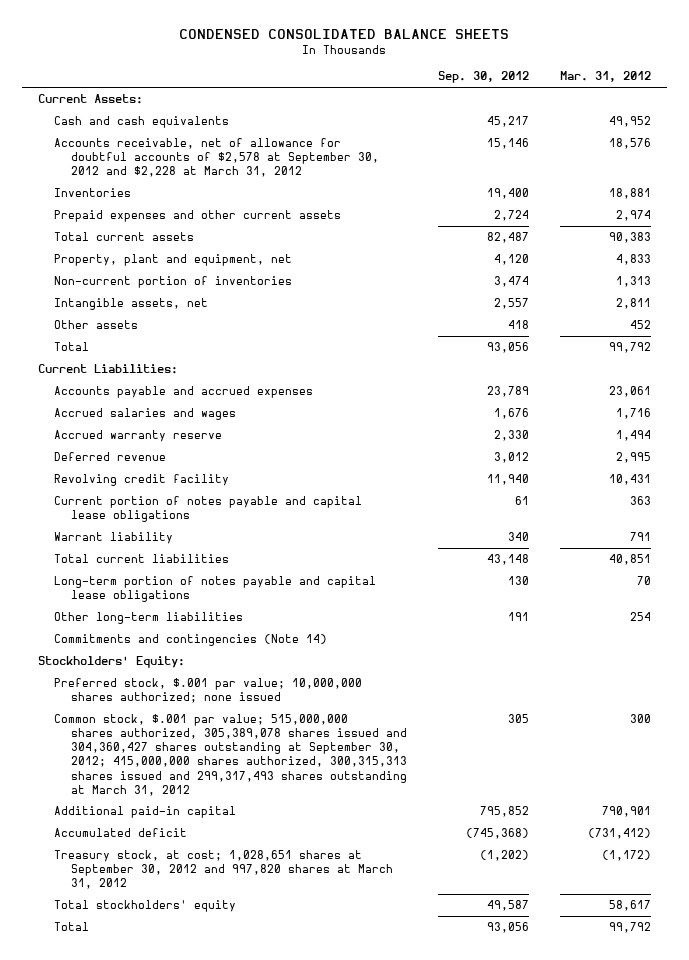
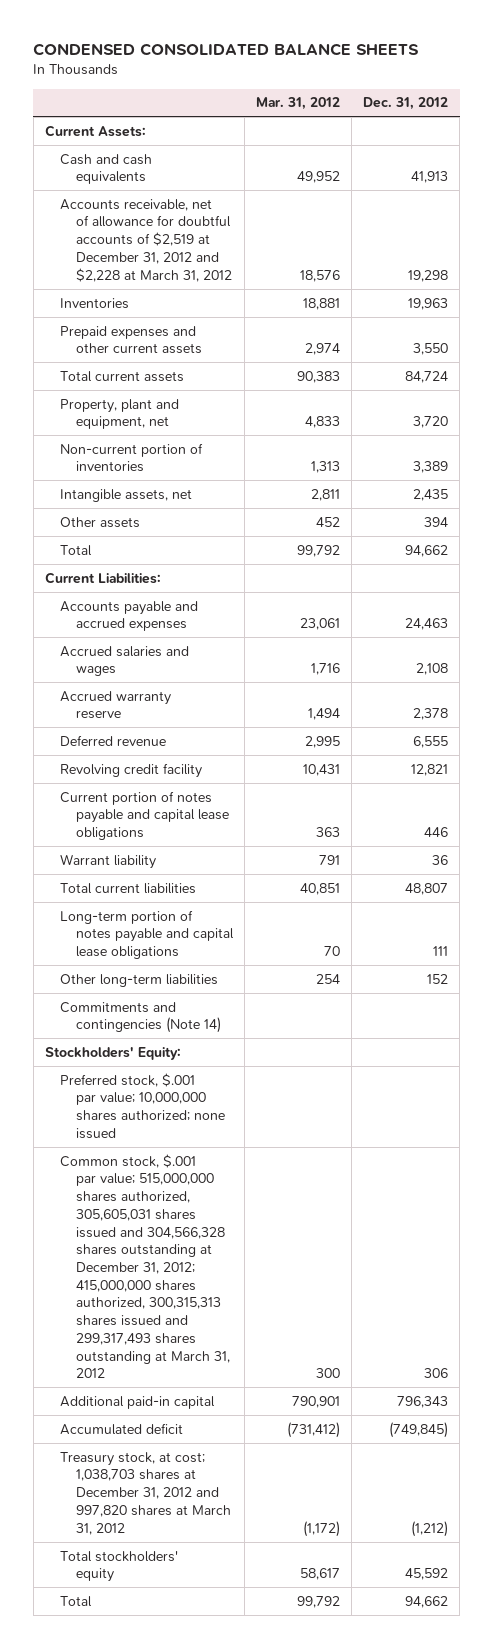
[437,71,529,84] Sep. 30, 2012 -> none
none -> [363,97,449,111] Dec. 31, 2012
[54,138,379,178] Accounts receivable, net of allowance for doubtful accounts of $2,578 at September 30, 2012 and $2,228 at March 31, 2012 -> [60,198,232,282] Accounts receivable, net of allowance for doubtful accounts of $2,519 at December 31, 2012 and $2,228 at March 31, 2012
[54,714,407,796] Common stock, $.001 par value; 515,000,000 shares authorized, 305,389,078 shares issued and 304,360,427 shares outstanding at September 30, 2012; 415,000,000 shares authorized, 300,315,313 shares issued and 299,317,493 shares outstanding at March 31, 2012 -> [60,1153,230,1379] Common stock, $.001 par value; 515,000,000 shares authorized, 305,605,031 shares issued and 304,566,328 shares outstanding at December 31, 2012; 415,000,000 shares authorized, 300,315,313 shares issued and 299,317,493 shares outstanding at March 31, 2012
[54,850,393,890] Treasury stock, at cost; 1,028,651 shares at September 30, 2012 and 997,820 shares at March 31, 2012 -> [60,1451,231,1535] Treasury stock, at cost; 1,038,703 shares at December 31, 2012 and 997,820 shares at March 31, 2012

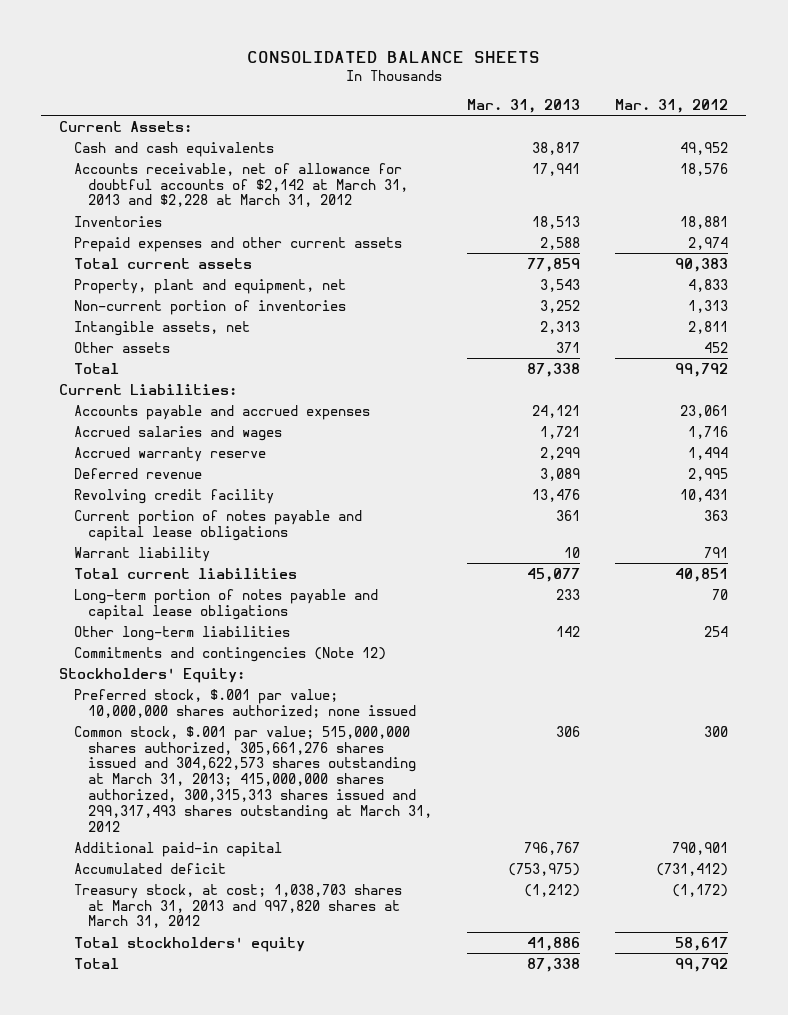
[33,43,420,57] CONDENSED CONSOLIDATED BALANCE SHEETS -> [246,50,540,63] CONSOLIDATED BALANCE SHEETS
[363,97,449,111] Dec. 31, 2012 -> none
none -> [467,99,581,114] Mar. 31, 2013
[60,198,232,282] Accounts receivable, net of allowance for doubtful accounts of $2,519 at December 31, 2012 and $2,228 at March 31, 2012 -> [73,162,409,208] Accounts receivable, net of allowance for doubtful accounts of $2,142 at March 31, 2013 and $2,228 at March 31, 2012
[60,1001,221,1034] Commitments and contingencies (Note 14) -> [73,646,386,662] Commitments and contingencies (Note 12)
[60,1153,230,1379] Common stock, $.001 par value; 515,000,000 shares authorized, 305,605,031 shares issued and 304,566,328 shares outstanding at December 31, 2012; 415,000,000 shares authorized, 300,315,313 shares issued and 299,317,493 shares outstanding at March 31, 2012 -> [73,725,433,833] Common stock, $.001 par value; 515,000,000 shares authorized, 305,661,276 shares issued and 304,622,573 shares outstanding at March 31, 2013; 415,000,000 shares authorized, 300,315,313 shares issued and 299,317,493 shares outstanding at March 31, 2012
[60,1451,231,1535] Treasury stock, at cost; 1,038,703 shares at December 31, 2012 and 997,820 shares at March 31, 2012 -> [73,883,402,929] Treasury stock, at cost; 1,038,703 shares at March 31, 2013 and 997,820 shares at March 31, 2012

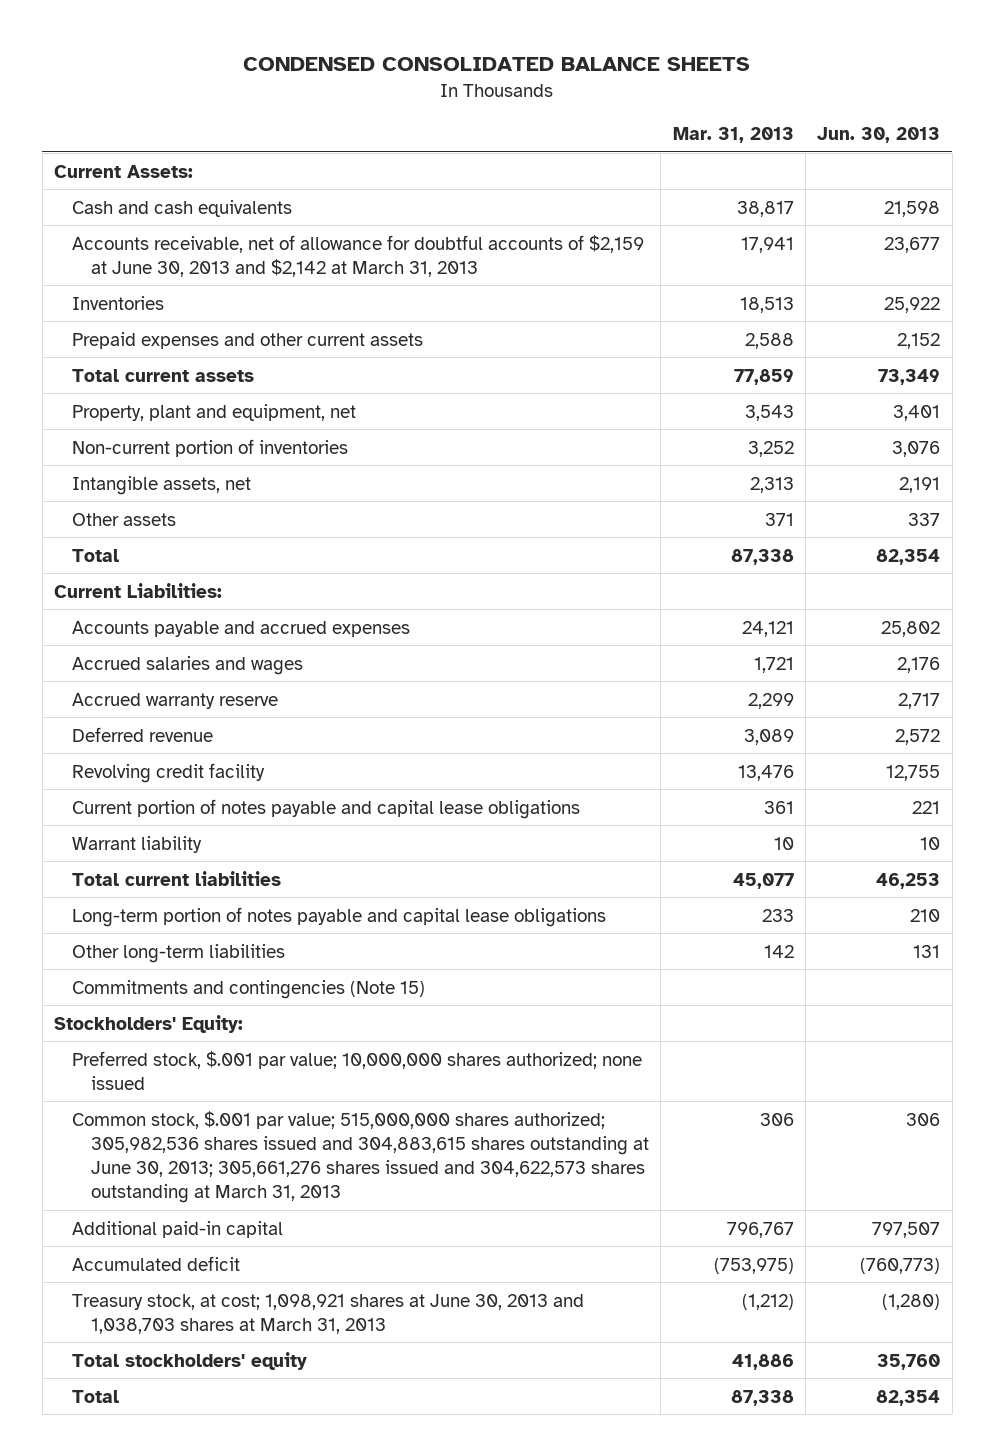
[246,50,540,63] CONSOLIDATED BALANCE SHEETS -> [243,57,751,72] CONDENSED CONSOLIDATED BALANCE SHEETS
[615,99,729,114] Mar. 31, 2012 -> none
none -> [817,126,941,143] Jun. 30, 2013
[73,162,409,208] Accounts receivable, net of allowance for doubtful accounts of $2,142 at March 31, 2013 and $2,228 at March 31, 2012 -> [72,234,645,277] Accounts receivable, net of allowance for doubtful accounts of $2,159 at June 30, 2013 and $2,142 at March 31, 2013
[73,646,386,662] Commitments and contingencies (Note 12) -> [72,979,426,999] Commitments and contingencies (Note 15)
[73,725,433,833] Common stock, $.001 par value; 515,000,000 shares authorized, 305,661,276 shares issued and 304,622,573 shares outstanding at March 31, 2013; 415,000,000 shares authorized, 300,315,313 shares issued and 299,317,493 shares outstanding at March 31, 2012 -> [72,1110,649,1203] Common stock, $.001 par value; 515,000,000 shares authorized; 305,982,536 shares issued and 304,883,615 shares outstanding at June 30, 2013; 305,661,276 shares issued and 304,622,573 shares outstanding at March 31, 2013
[73,883,402,929] Treasury stock, at cost; 1,038,703 shares at March 31, 2013 and 997,820 shares at March 31, 2012 -> [72,1293,585,1334] Treasury stock, at cost; 1,098,921 shares at June 30, 2013 and 1,038,703 shares at March 31, 2013

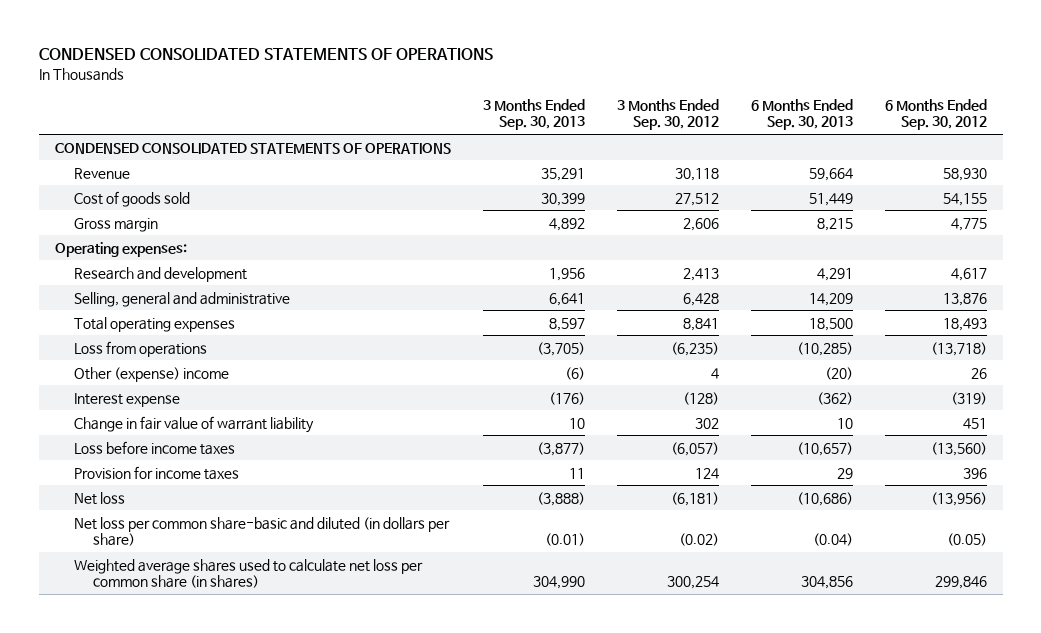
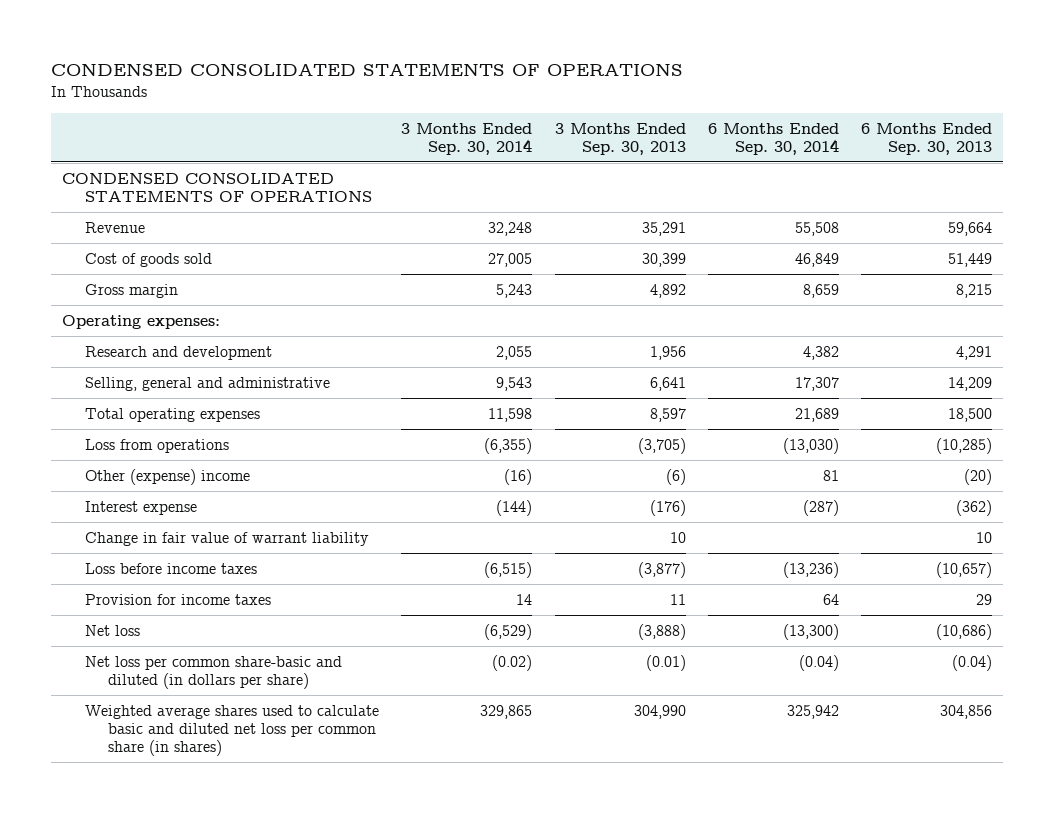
[616,99,719,131] 3 Months Ended Sep. 30, 2012 -> none
[884,99,987,131] 6 Months Ended Sep. 30, 2012 -> none
none -> [401,122,533,155] 3 Months Ended Sep. 30, 2014
none -> [707,122,839,155] 6 Months Ended Sep. 30, 2014
[73,558,423,589] Weighted average shares used to calculate net loss per common share (in shares) -> [85,704,380,757] Weighted average shares used to calculate basic and diluted net loss per common share (in shares)

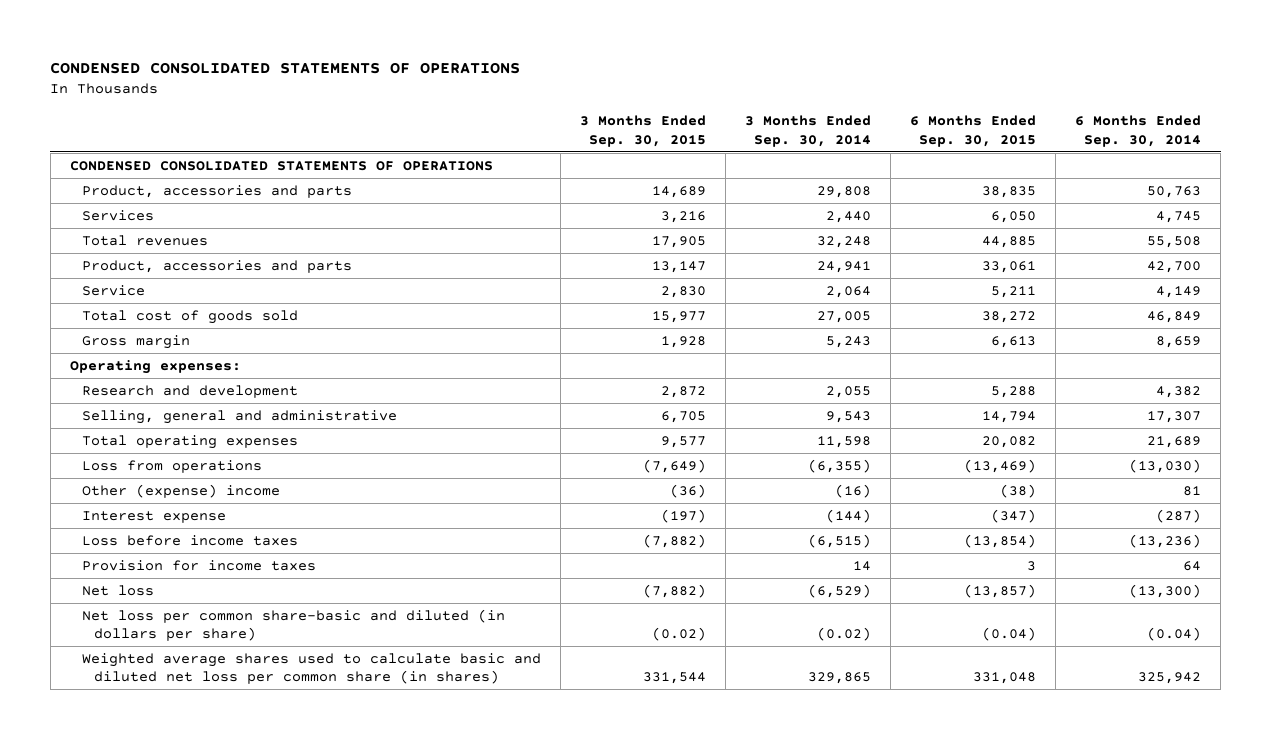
[554,122,686,155] 3 Months Ended Sep. 30, 2013 -> none
[860,122,992,155] 6 Months Ended Sep. 30, 2013 -> none
none -> [579,114,706,147] 3 Months Ended Sep. 30, 2015
none -> [909,114,1036,147] 6 Months Ended Sep. 30, 2015
none -> [81,184,352,198] Product, accessories and parts
none -> [81,209,154,221] Services
[85,221,146,233] Revenue -> [81,234,208,246] Total revenues
none -> [81,259,352,273] Product, accessories and parts
none -> [81,284,145,296] Service
[85,252,213,267] Cost of goods sold -> [81,309,298,324] Total cost of goods sold
[85,531,370,546] Change in fair value of warrant liability -> none

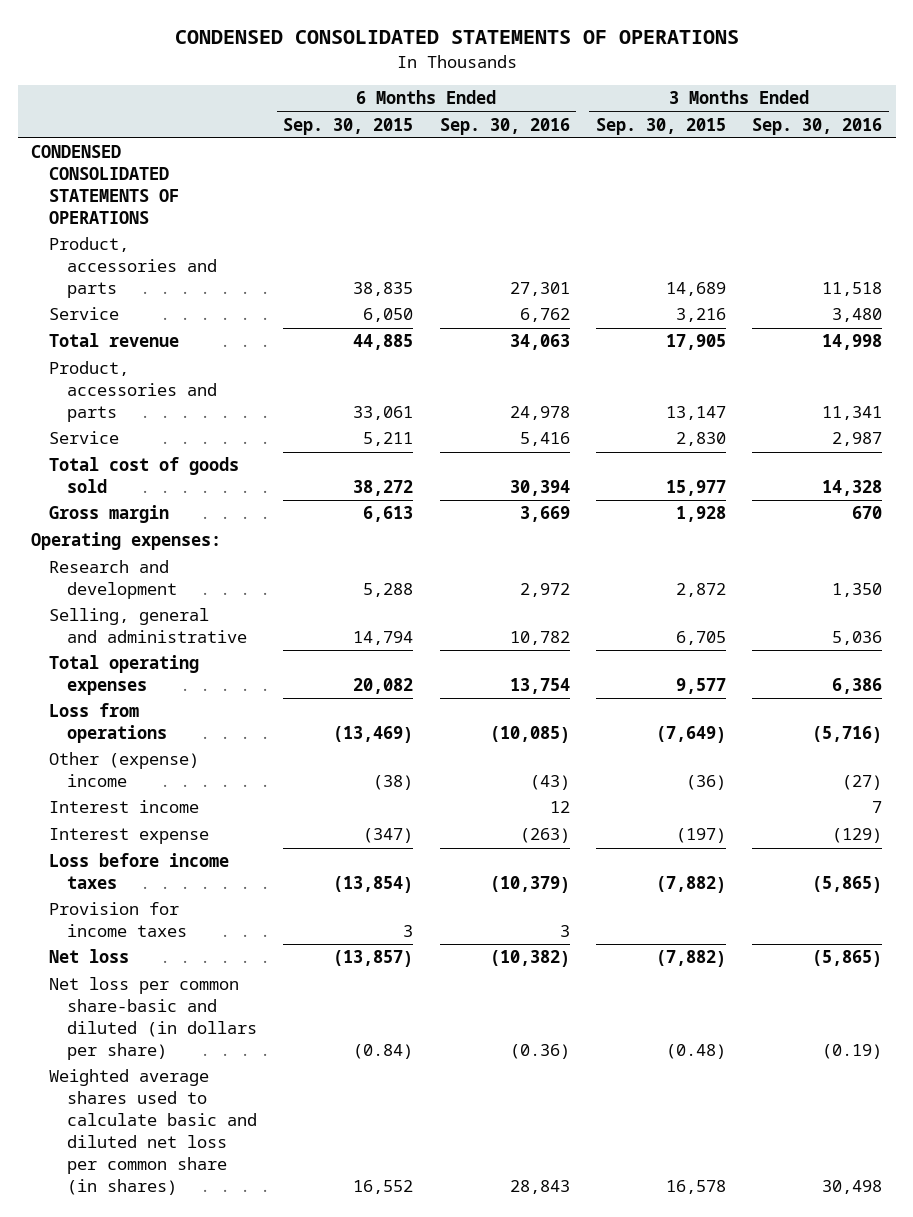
[744,114,871,147] 3 Months Ended Sep. 30, 2014 -> none
[1074,114,1201,147] 6 Months Ended Sep. 30, 2014 -> none
none -> [439,117,570,135] Sep. 30, 2016
none -> [752,117,883,135] Sep. 30, 2016
[81,209,154,221] Services -> [48,307,119,321] Service
[81,234,208,246] Total revenues -> [48,333,179,348] Total revenue
none -> [48,800,199,814] Interest income
[651,627,706,642] (0.02) -> [666,1044,727,1060] (0.48)
[981,627,1036,642] (0.04) -> [353,1044,414,1060] (0.84)
[642,672,706,685] 331,544 -> [666,1180,727,1195] 16,578
[972,672,1036,685] 331,048 -> [353,1180,414,1195] 16,552

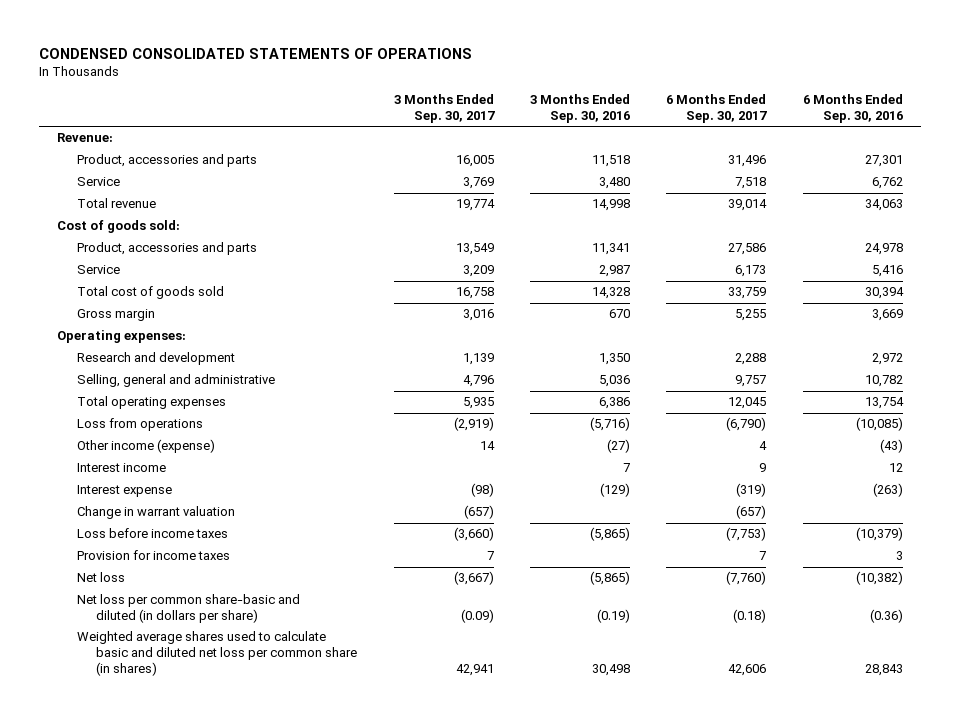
[283,117,414,135] Sep. 30, 2015 -> none
[596,117,727,135] Sep. 30, 2015 -> none
none -> [393,94,495,124] 3 Months Ended Sep. 30, 2017
none -> [666,94,768,124] 6 Months Ended Sep. 30, 2017
[30,145,179,225] CONDENSED CONSOLIDATED STATEMENTS OF OPERATIONS -> none
none -> [57,133,114,143] Revenue:
none -> [57,220,181,234] Cost of goods sold:
[48,752,199,788] Other (expense) income -> [76,439,215,454] Other income (expense)
none -> [76,506,235,520] Change in warrant valuation

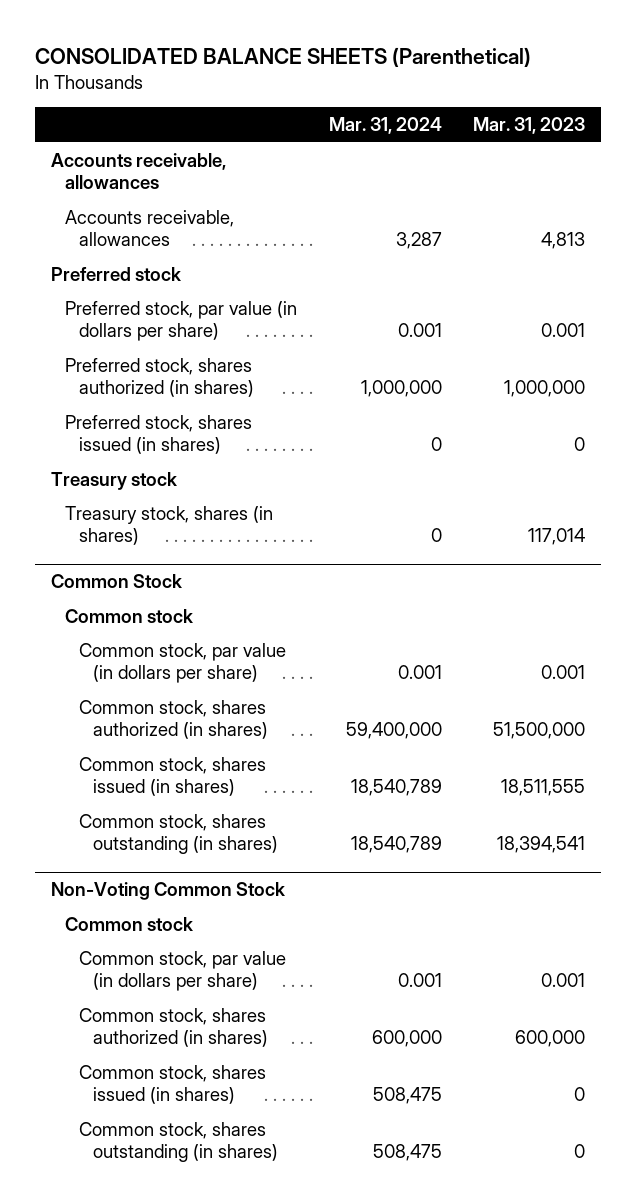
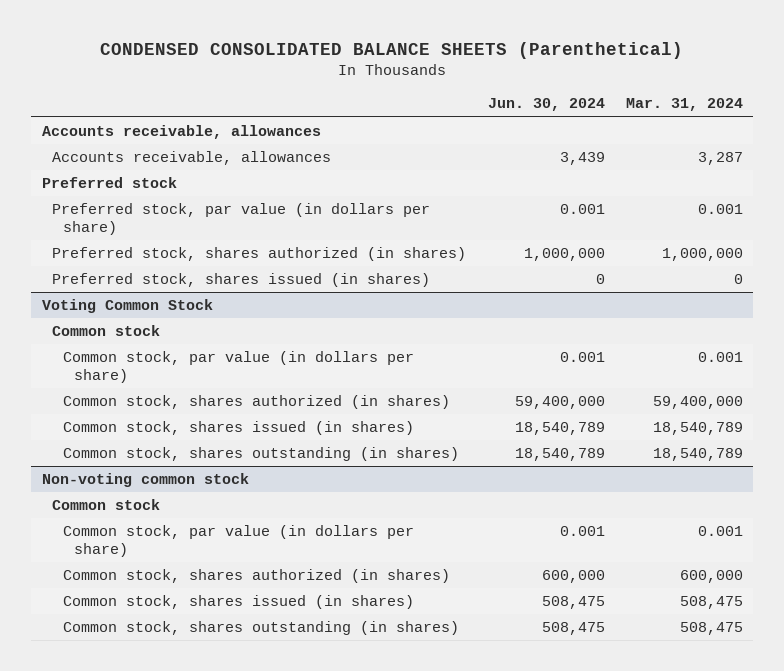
[35,46,532,67] CONSOLIDATED BALANCE SHEETS (Parenthetical) -> [100,41,684,59] CONDENSED CONSOLIDATED BALANCE SHEETS (Parenthetical)
[473,117,586,135] Mar. 31, 2023 -> none
none -> [487,98,605,112] Jun. 30, 2024
[51,471,178,490] Treasury stock -> none
[65,505,274,546] Treasury stock, shares (in shares) -> none
[51,574,183,589] Common Stock -> [41,299,213,314] Voting Common Stock
[51,882,286,901] Non-Voting Common Stock -> [41,473,249,488] Non-voting common stock

